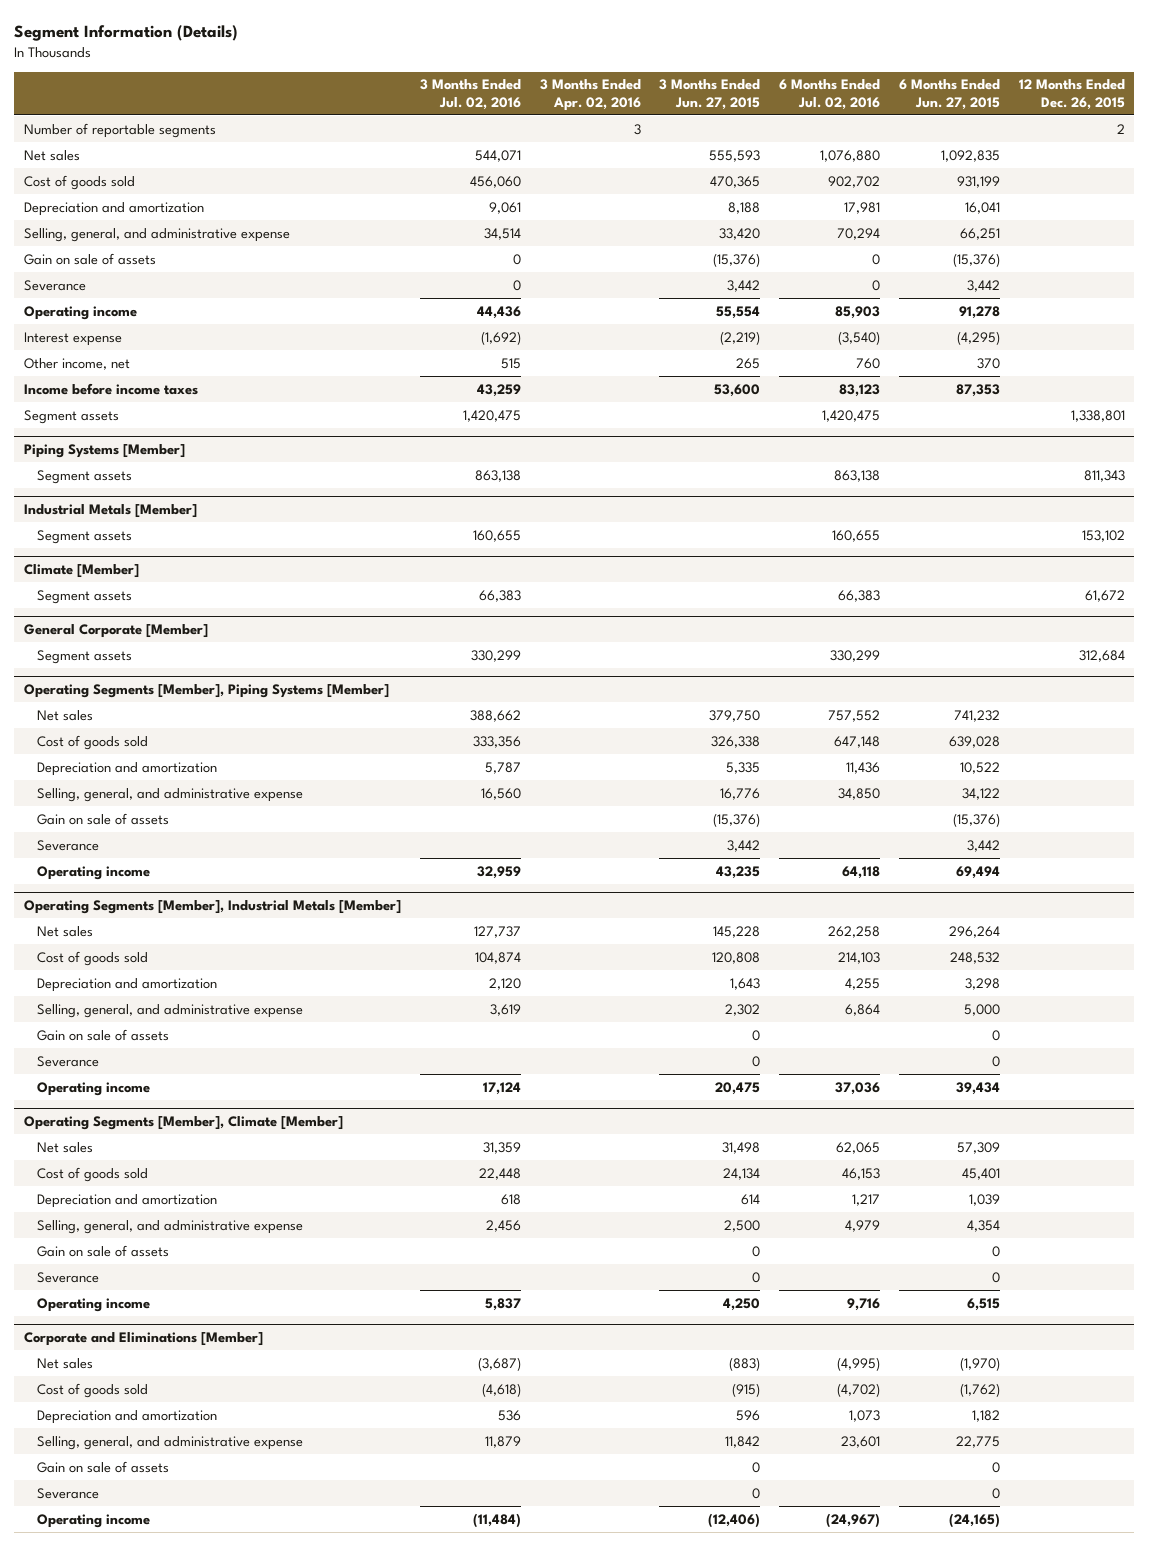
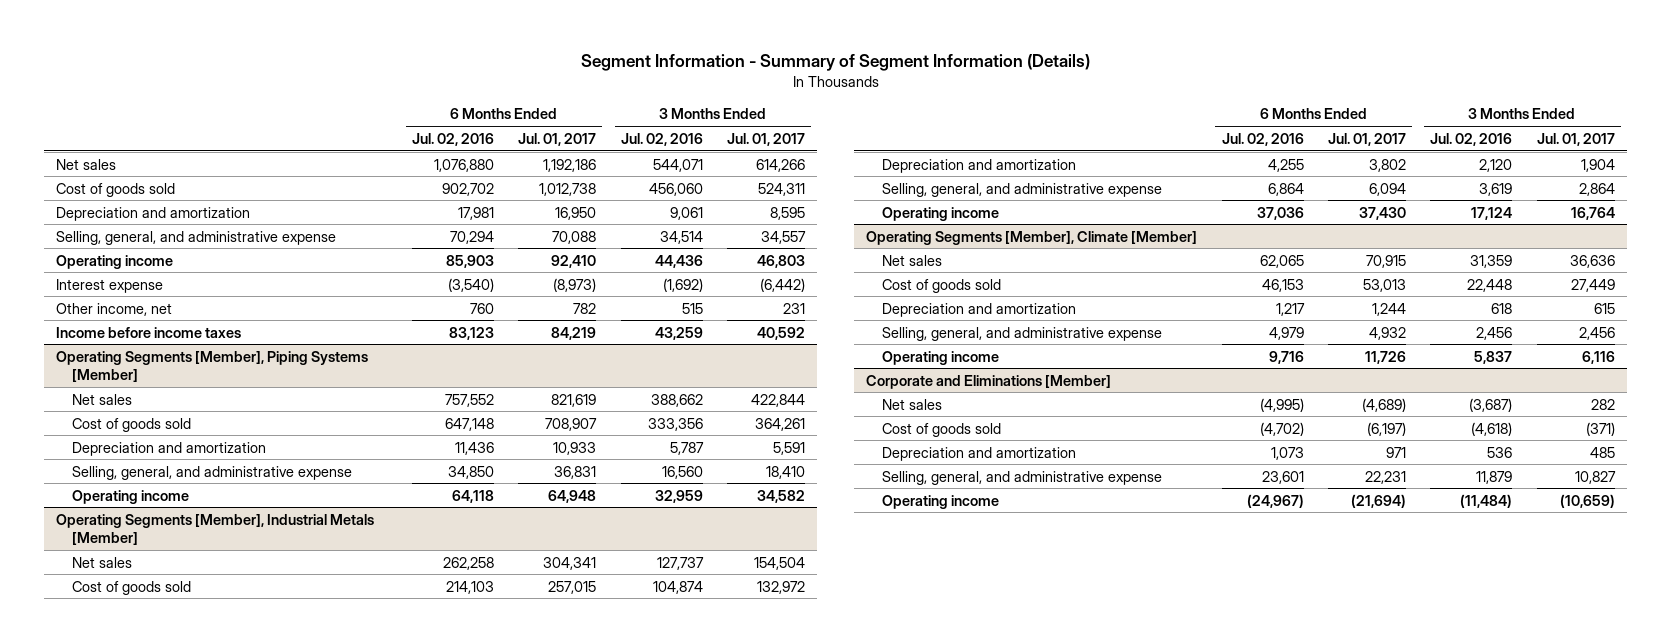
[14,25,239,42] Segment Information (Details) -> [580,54,1090,72] Segment Information - Summary of Segment Information (Details)
[539,79,641,111] 3 Months Ended Apr. 02, 2016 -> none
[659,79,761,110] 3 Months Ended Jun. 27, 2015 -> none
[898,79,1000,110] 6 Months Ended Jun. 27, 2015 -> none
[1018,79,1125,110] 12 Months Ended Dec. 26, 2015 -> none
none -> [518,132,597,146] Jul. 01, 2017
none -> [727,132,806,146] Jul. 01, 2017
[23,122,216,138] Number of reportable segments -> none
[23,252,156,265] Gain on sale of assets -> none
[23,279,86,291] Severance -> none
[23,409,119,424] Segment assets -> none
[23,444,185,459] Piping Systems [Member] -> none
[36,469,132,484] Segment assets -> none
[23,504,197,519] Industrial Metals [Member] -> none
[36,529,132,544] Segment assets -> none
[23,564,139,579] Climate [Member] -> none
[36,589,132,604] Segment assets -> none
[23,624,208,639] General Corporate [Member] -> none
[36,649,132,664] Segment assets -> none
[36,812,169,825] Gain on sale of assets -> none
[36,839,99,851] Severance -> none
[36,1028,169,1041] Gain on sale of assets -> none
[36,1055,99,1067] Severance -> none
[36,1244,169,1257] Gain on sale of assets -> none
[36,1271,99,1283] Severance -> none
[36,1460,169,1473] Gain on sale of assets -> none
[36,1487,99,1499] Severance -> none

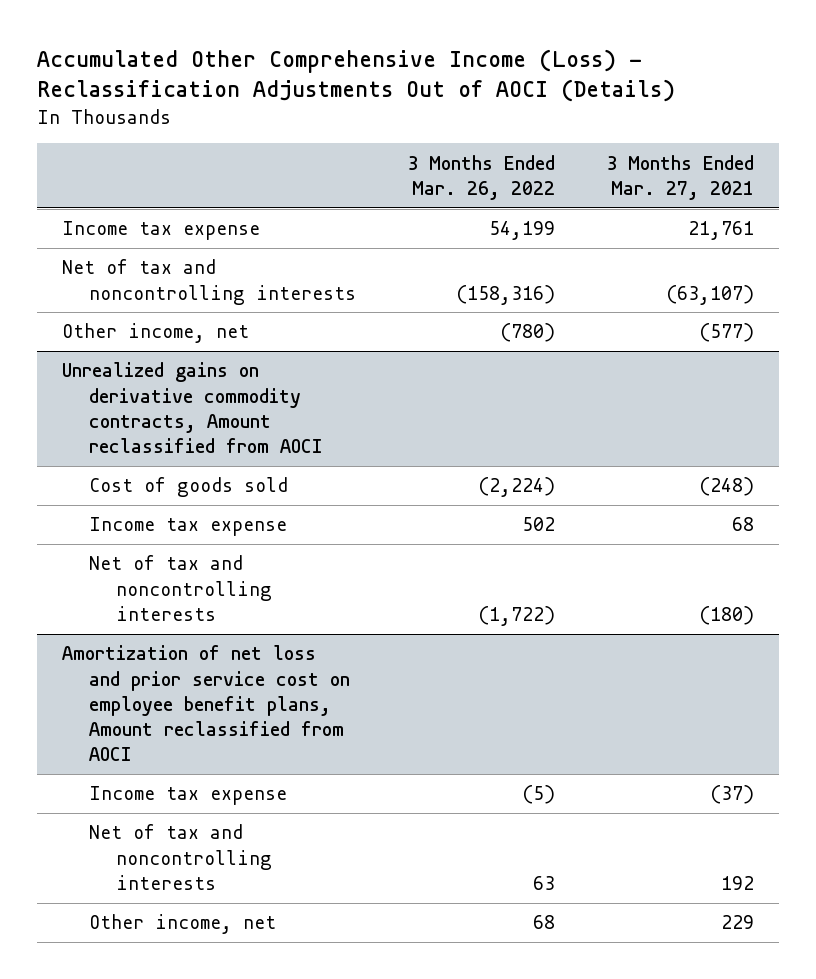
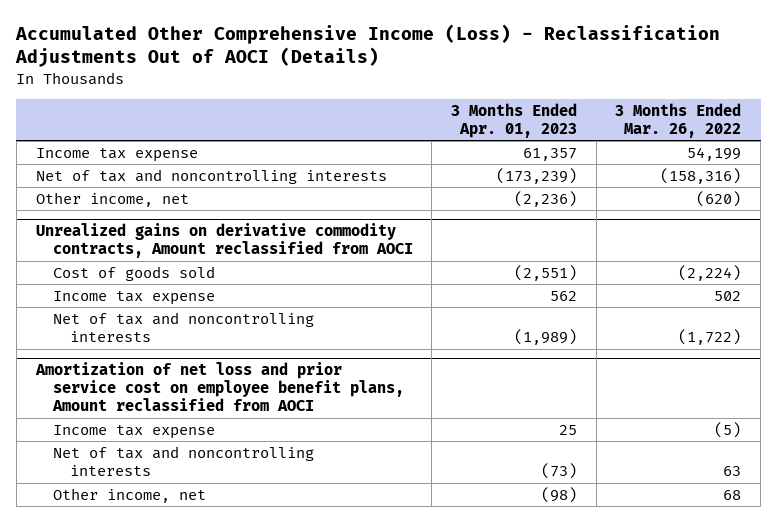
[605,154,754,200] 3 Months Ended Mar. 27, 2021 -> none
none -> [451,102,578,139] 3 Months Ended Apr. 01, 2023
[499,323,555,343] (780) -> [696,190,742,207] (620)

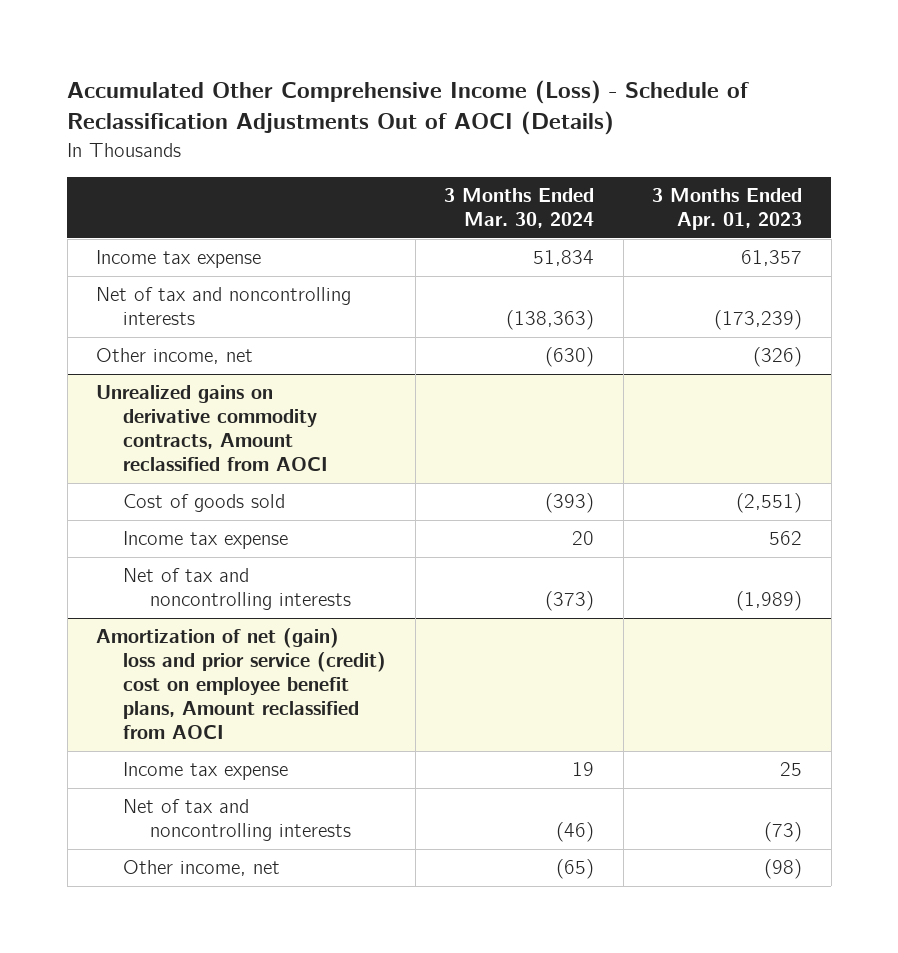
[15,23,721,68] Accumulated Other Comprehensive Income (Loss) - Reclassification Adjustments Out of AOCI (Details) -> [67,80,750,136] Accumulated Other Comprehensive Income (Loss) - Schedule of Reclassification Adjustments Out of AOCI (Details)
[615,102,742,139] 3 Months Ended Mar. 26, 2022 -> none
none -> [444,188,595,228] 3 Months Ended Mar. 30, 2024
[514,190,578,207] (2,236) -> [753,347,803,368] (326)
[34,362,404,412] Amortization of net loss and prior service cost on employee benefit plans, Amount reclassified from AOCI -> [96,628,387,740] Amortization of net (gain) loss and prior service (credit) cost on employee benefit plans, Amount reclassified from AOCI

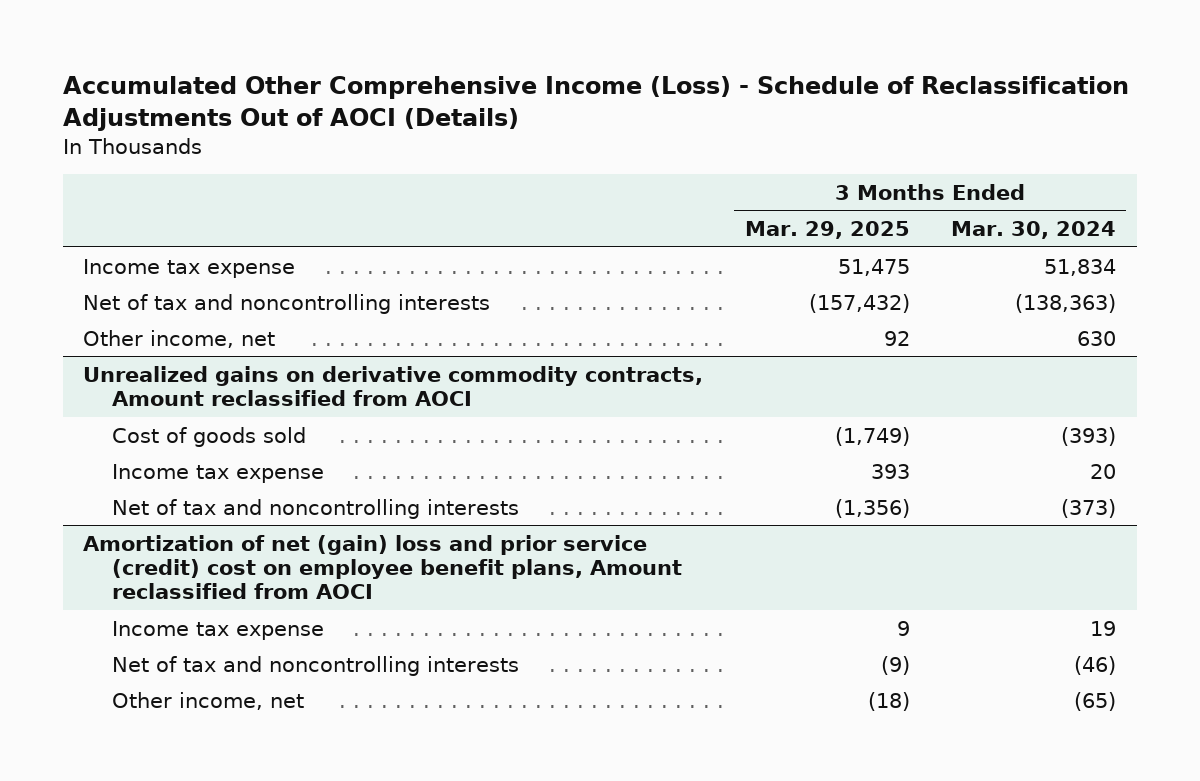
[652,188,803,230] 3 Months Ended Apr. 01, 2023 -> none
none -> [744,220,910,239] Mar. 29, 2025
[545,347,595,368] (630) -> [1077,330,1117,346] 630

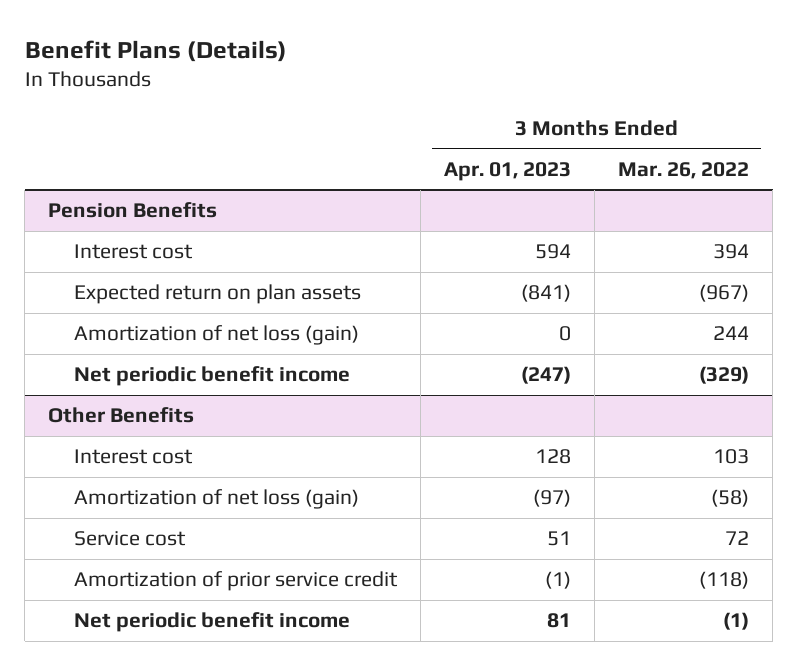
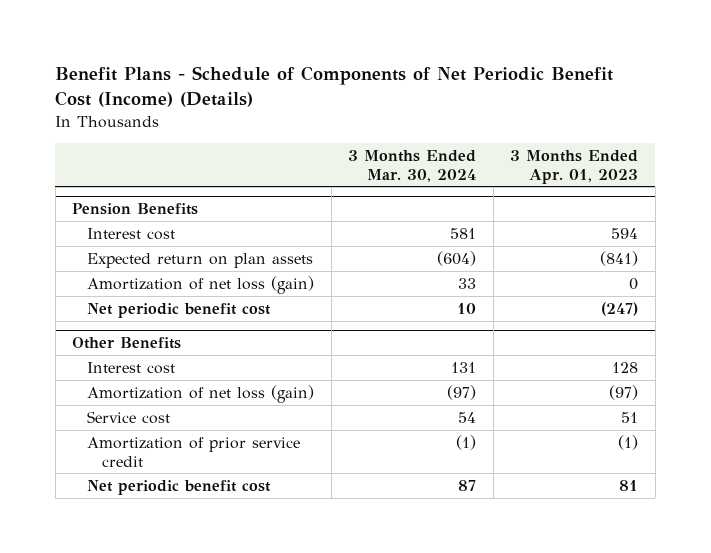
[24,39,287,62] Benefit Plans (Details) -> [55,66,614,108] Benefit Plans - Schedule of Components of Net Periodic Benefit Cost (Income) (Details)
[618,161,750,179] Mar. 26, 2022 -> none
none -> [348,149,477,182] 3 Months Ended Mar. 30, 2024
[74,366,351,387] Net periodic benefit income -> [87,302,272,318] Net periodic benefit cost
[74,612,351,633] Net periodic benefit income -> [87,479,272,495] Net periodic benefit cost

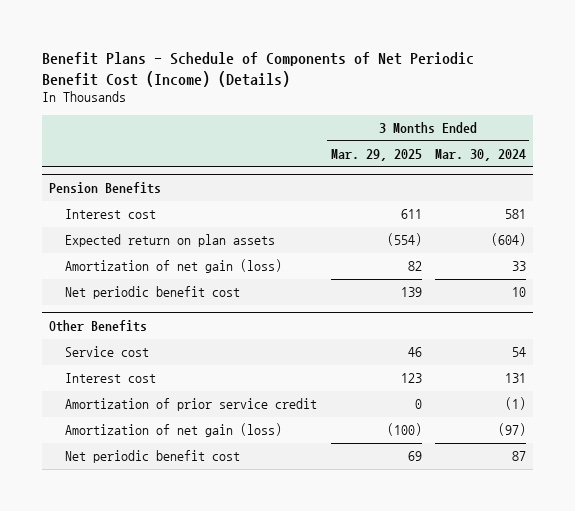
[510,149,639,184] 3 Months Ended Apr. 01, 2023 -> none
none -> [330,148,422,161] Mar. 29, 2025
[87,275,315,294] Amortization of net loss (gain) -> [65,259,283,274] Amortization of net gain (loss)
[87,384,315,403] Amortization of net loss (gain) -> none
[87,361,176,374] Interest cost -> [65,373,157,384] Interest cost
none -> [65,423,283,438] Amortization of net gain (loss)

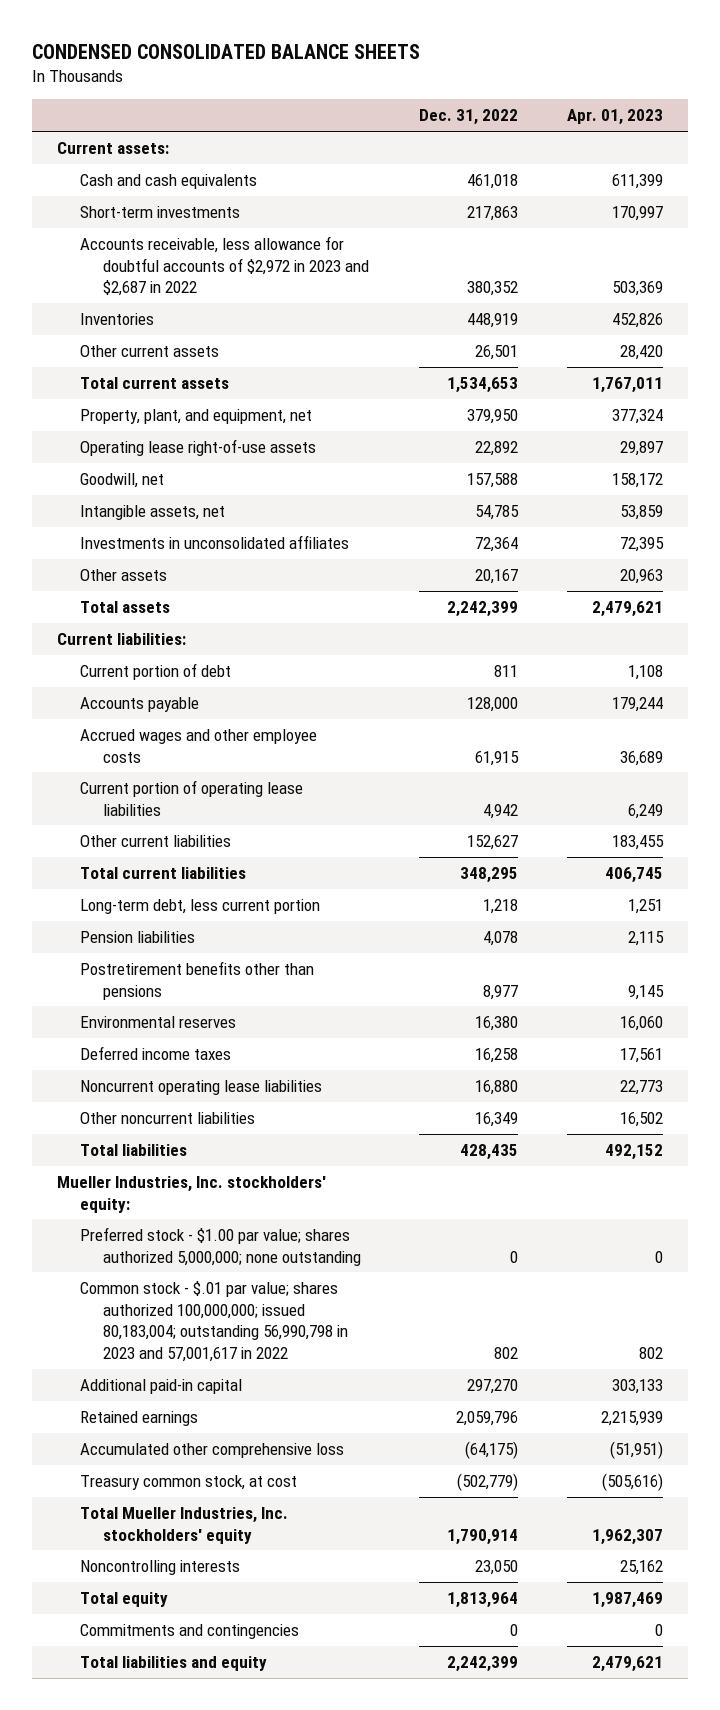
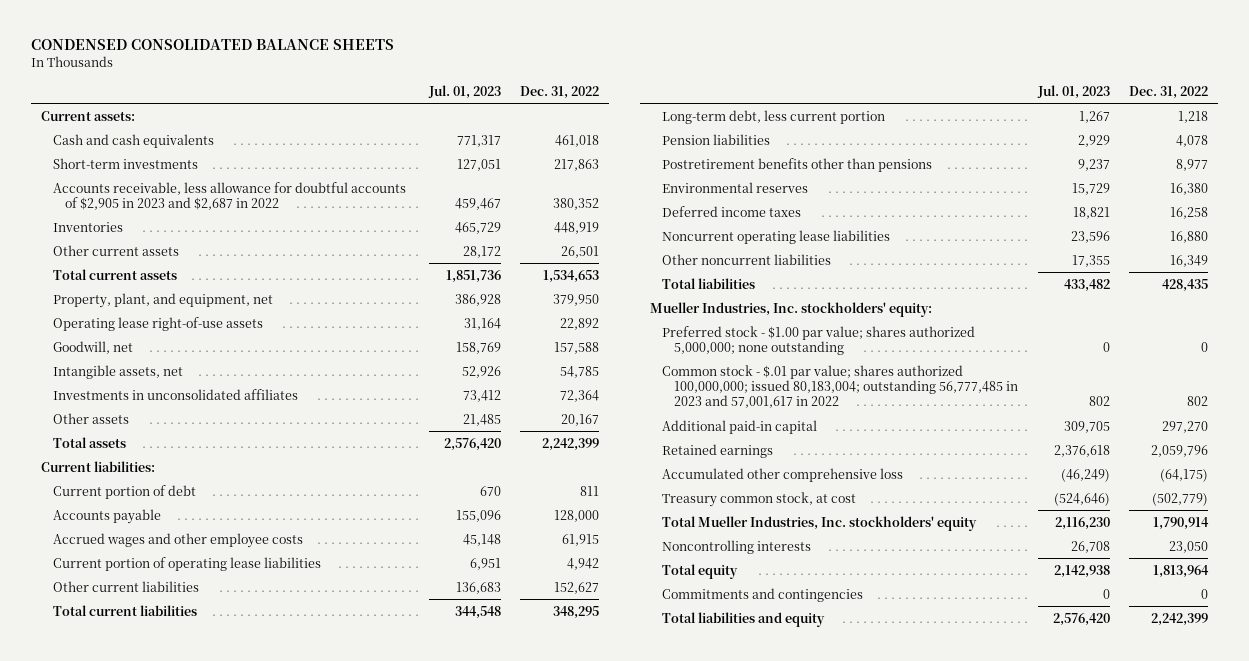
[567,109,664,126] Apr. 01, 2023 -> none
none -> [427,85,501,100] Jul. 01, 2023
[80,235,370,297] Accounts receivable, less allowance for doubtful accounts of $2,972 in 2023 and $2,687 in 2022 -> [52,181,406,210] Accounts receivable, less allowance for doubtful accounts of $2,905 in 2023 and $2,687 in 2022
[80,1280,349,1363] Common stock - $.01 par value; shares authorized 100,000,000; issued 80,183,004; outstanding 56,990,798 in 2023 and 57,001,617 in 2022 -> [661,364,1018,409] Common stock - $.01 par value; shares authorized 100,000,000; issued 80,183,004; outstanding 56,777,485 in 2023 and 57,001,617 in 2022

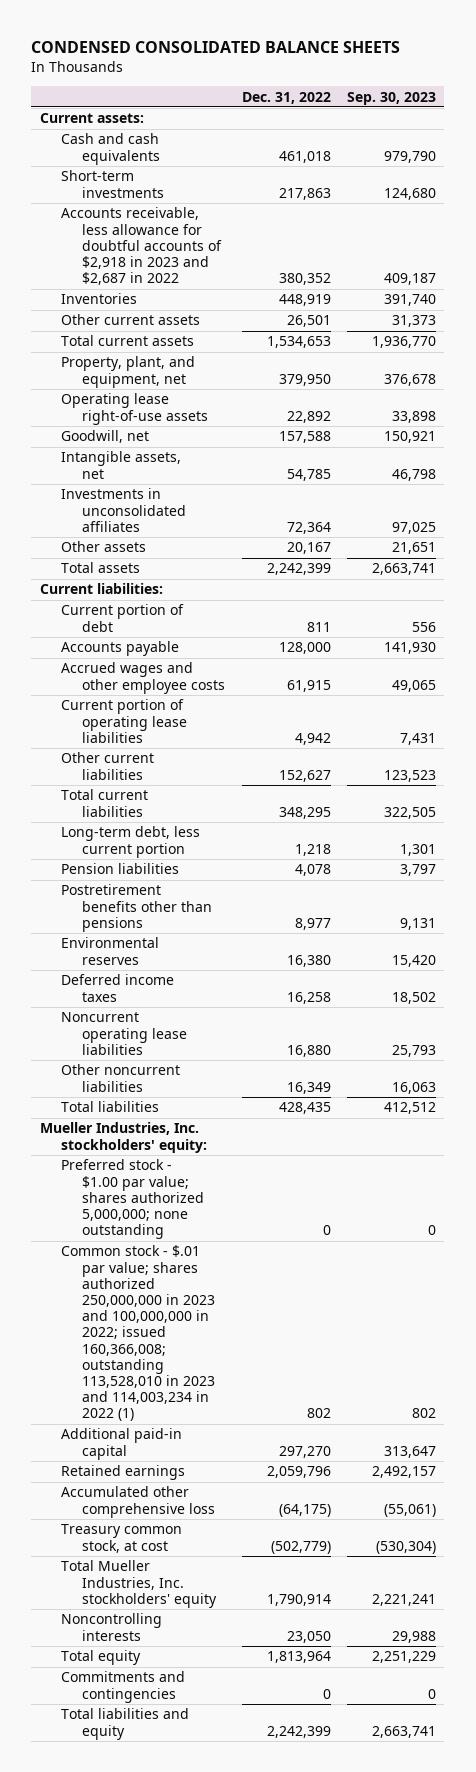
[427,85,501,100] Jul. 01, 2023 -> none
none -> [347,91,437,105] Sep. 30, 2023
[52,181,406,210] Accounts receivable, less allowance for doubtful accounts of $2,905 in 2023 and $2,687 in 2022 -> [60,207,223,286] Accounts receivable, less allowance for doubtful accounts of $2,918 in 2023 and $2,687 in 2022
[661,364,1018,409] Common stock - $.01 par value; shares authorized 100,000,000; issued 80,183,004; outstanding 56,777,485 in 2023 and 57,001,617 in 2022 -> [60,1245,216,1422] Common stock - $.01 par value; shares authorized 250,000,000 in 2023 and 100,000,000 in 2022; issued 160,366,008; outstanding 113,528,010 in 2023 and 114,003,234 in 2022 (1)

